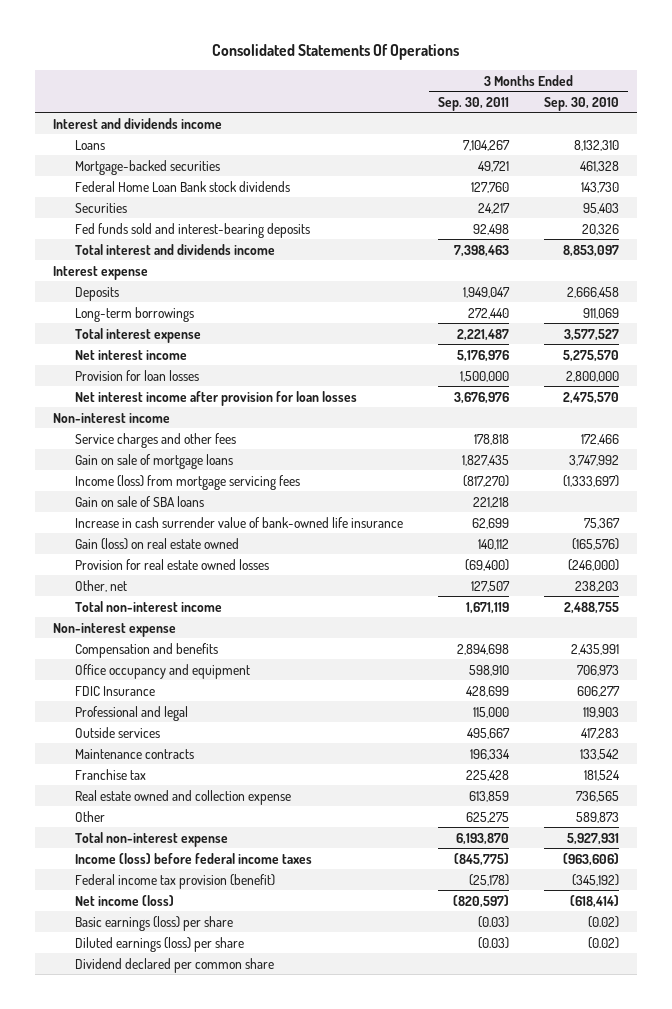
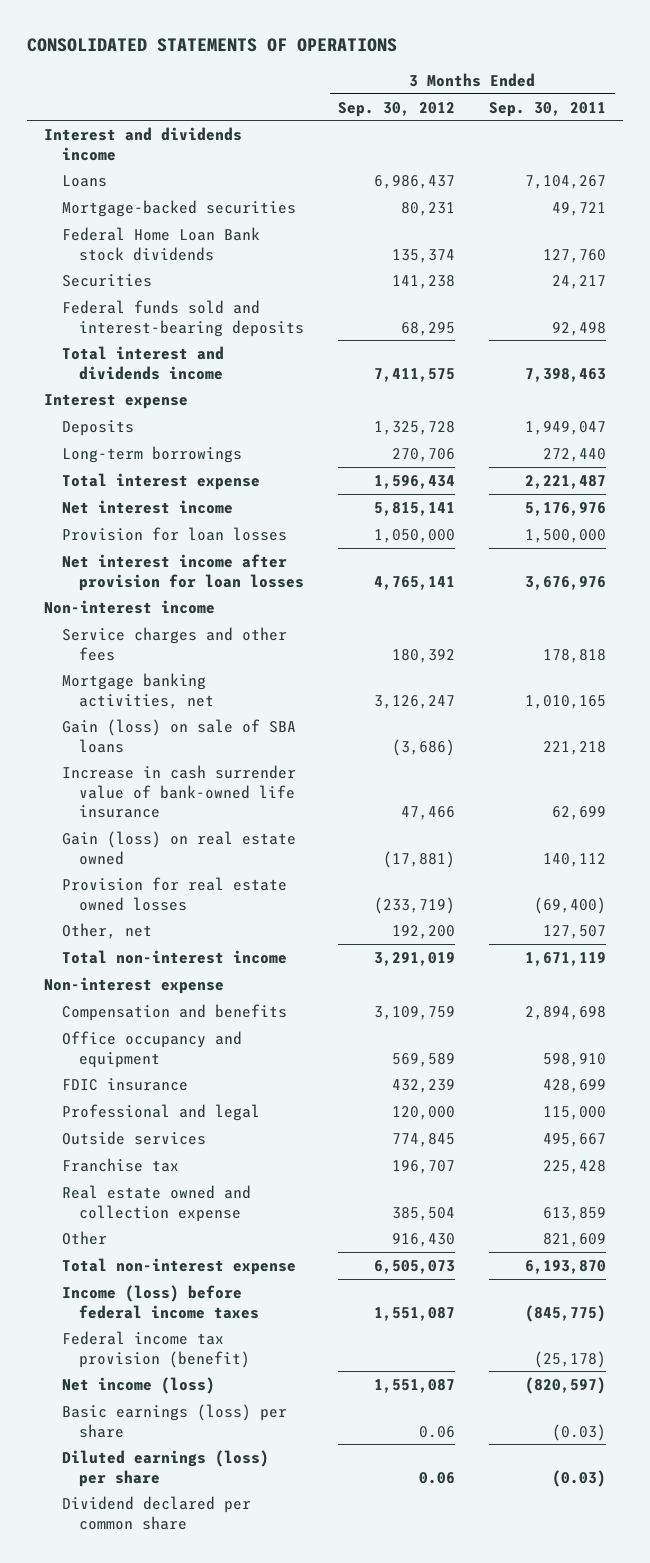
[212,44,460,61] Consolidated Statements Of Operations -> [27,38,398,53] CONSOLIDATED STATEMENTS OF OPERATIONS
[544,96,620,111] Sep. 30, 2010 -> none
none -> [338,101,456,117] Sep. 30, 2012
[74,222,310,238] Fed funds sold and interest-bearing deposits -> [61,299,305,337] Federal funds sold and interest-bearing deposits
[74,453,233,469] Gain on sale of mortgage loans -> none
[74,474,300,490] Income (loss) from mortgage servicing fees -> none
none -> [61,672,215,709] Mortgage banking activities, net
[74,495,204,507] Gain on sale of SBA loans -> [61,718,296,753] Gain (loss) on sale of SBA loans
[74,685,155,696] FDIC Insurance -> [61,1077,188,1091] FDIC insurance
[74,748,194,759] Maintenance contracts -> none
[465,811,509,823] 625,275 -> [543,1232,607,1247] 821,609

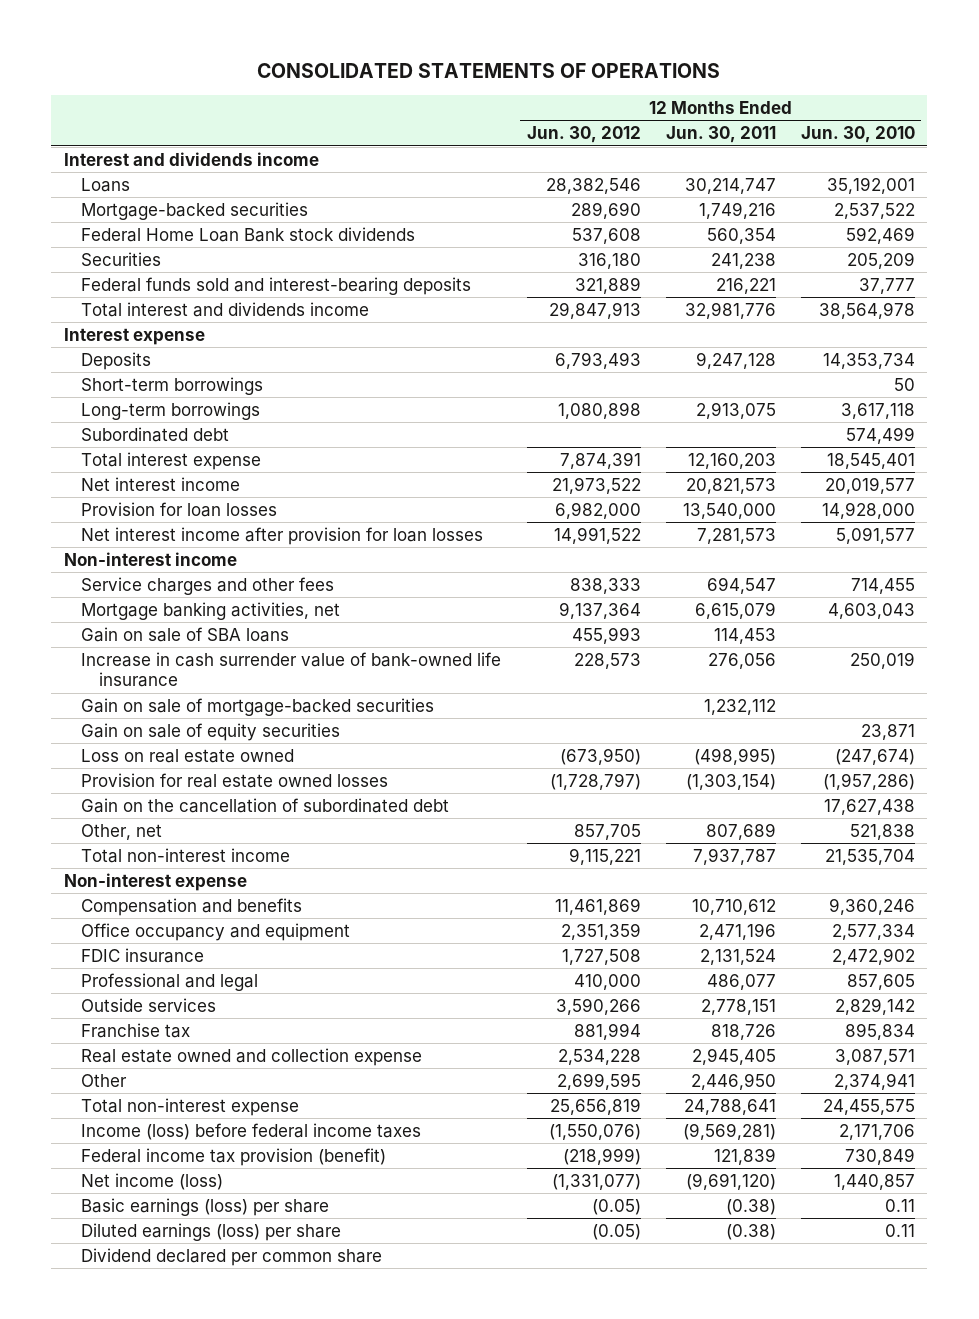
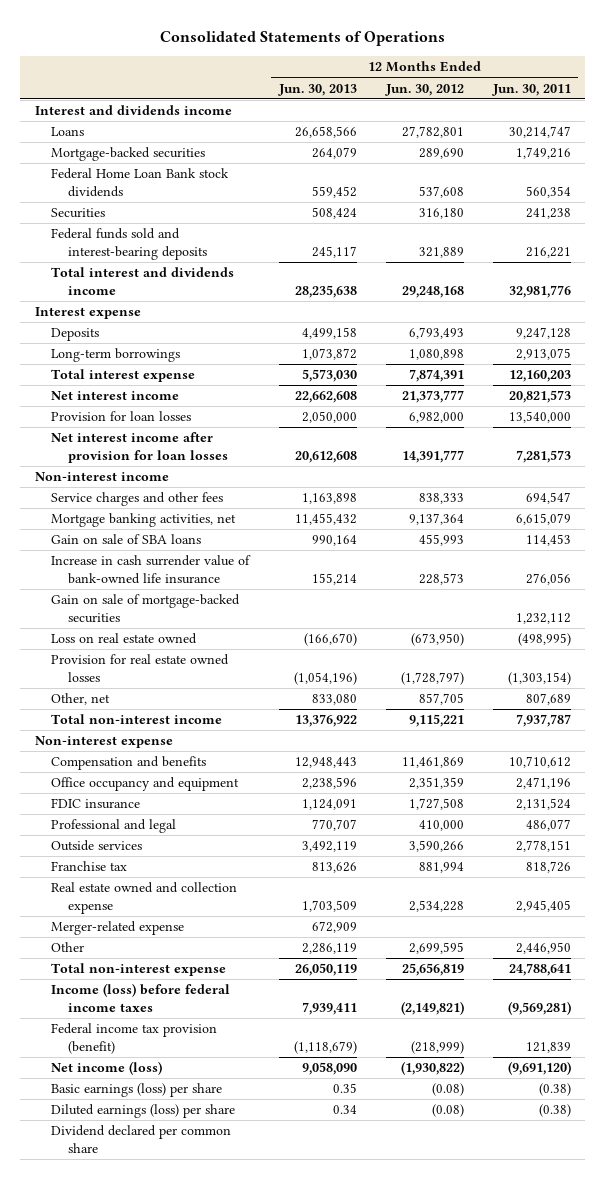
[257,63,721,79] CONSOLIDATED STATEMENTS OF OPERATIONS -> [159,31,445,47] Consolidated Statements of Operations
[800,126,915,144] Jun. 30, 2010 -> none
none -> [277,83,357,96] Jun. 30, 2013
[545,177,641,194] 28,382,546 -> [401,126,464,139] 27,782,801
[548,301,641,319] 29,847,913 -> [401,285,464,298] 29,248,168
[81,376,264,395] Short-term borrowings -> none
[81,426,230,442] Subordinated debt -> none
[551,476,641,494] 21,973,522 -> [401,390,464,404] 21,373,777
[553,526,641,544] 14,991,522 -> [401,449,464,463] 14,391,777
[81,722,341,741] Gain on sale of equity securities -> none
[81,797,450,813] Gain on the cancellation of subordinated debt -> none
none -> [51,921,185,936] Merger-related expense
[548,1123,641,1140] (1,550,076) -> [400,1000,464,1015] (2,149,821)
[551,1173,641,1190] (1,331,077) -> [400,1061,464,1076] (1,930,822)
[591,1198,641,1215] (0.05) -> [431,1083,464,1097] (0.08)
[591,1223,641,1240] (0.05) -> [431,1104,464,1118] (0.08)

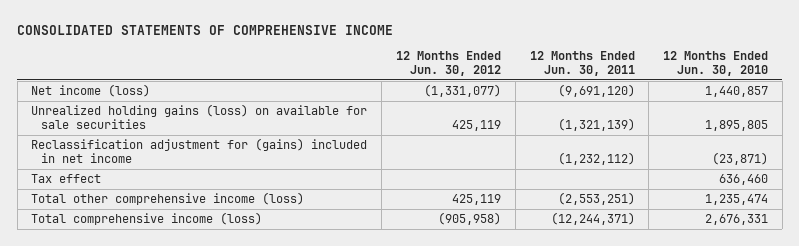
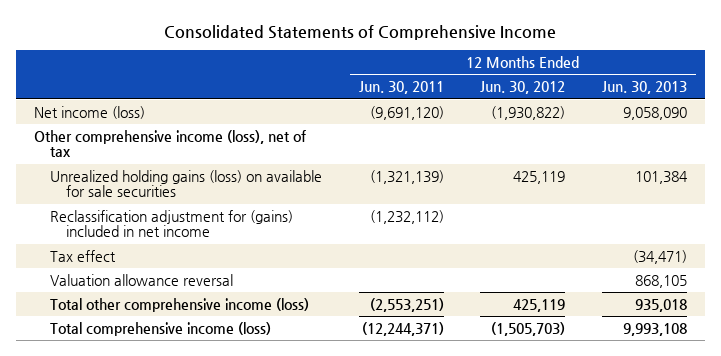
[17,24,394,35] CONSOLIDATED STATEMENTS OF COMPREHENSIVE INCOME -> [164,24,557,40] Consolidated Statements of Comprehensive Income
[663,50,769,77] 12 Months Ended Jun. 30, 2010 -> none
none -> [601,81,687,95] Jun. 30, 2013
[423,83,501,97] (1,331,077) -> [491,105,566,120] (1,930,822)
none -> [33,129,306,158] Other comprehensive income (loss), net of tax
none -> [50,273,234,286] Valuation allowance reversal
[437,211,501,225] (905,958) -> [491,321,566,336] (1,505,703)

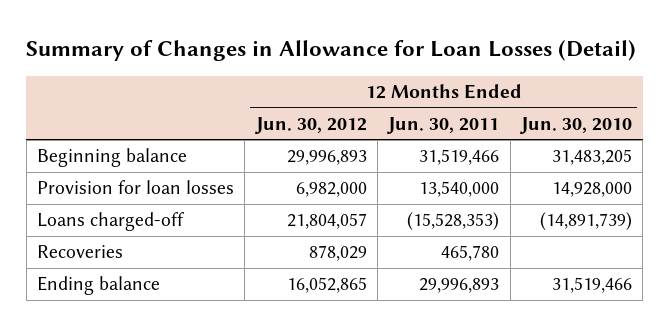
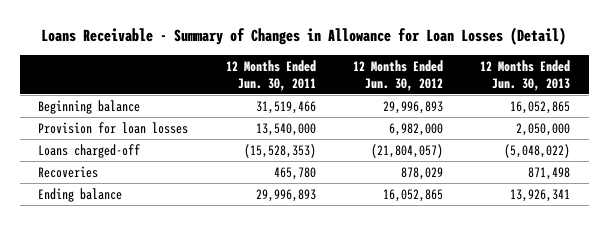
[26,40,637,62] Summary of Changes in Allowance for Loan Losses (Detail) -> [41,27,567,46] Loans Receivable - Summary of Changes in Allowance for Loan Losses (Detail)
[519,116,632,134] Jun. 30, 2010 -> none
none -> [480,59,571,91] 12 Months Ended Jun. 30, 2013
[286,213,367,230] 21,804,057 -> [371,143,444,158] (21,804,057)

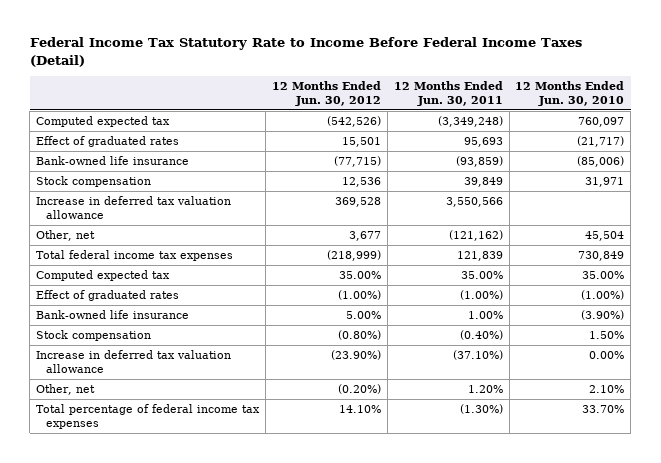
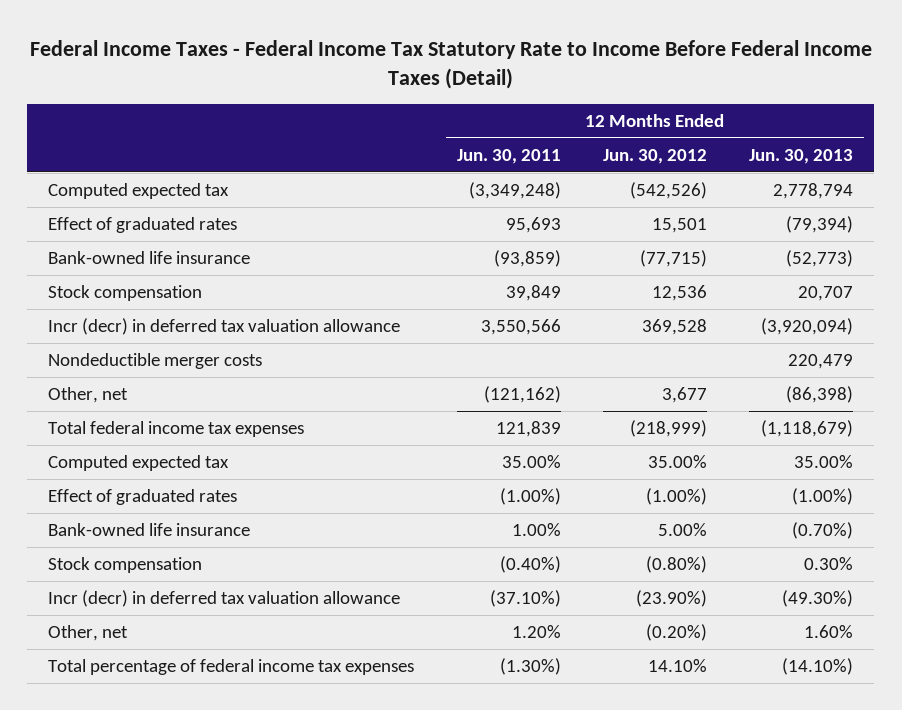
[29,37,582,67] Federal Income Tax Statutory Rate to Income Before Federal Income Taxes (Detail) -> [29,40,872,90] Federal Income Taxes - Federal Income Tax Statutory Rate to Income Before Federal Income Taxes (Detail)
[515,81,625,106] 12 Months Ended Jun. 30, 2010 -> none
none -> [749,148,854,164] Jun. 30, 2013
[36,196,232,219] Increase in deferred tax valuation allowance -> [48,317,401,335] Incr (decr) in deferred tax valuation allowance
none -> [48,352,263,369] Nondeductible merger costs
[36,350,232,373] Increase in deferred tax valuation allowance -> [48,589,401,607] Incr (decr) in deferred tax valuation allowance

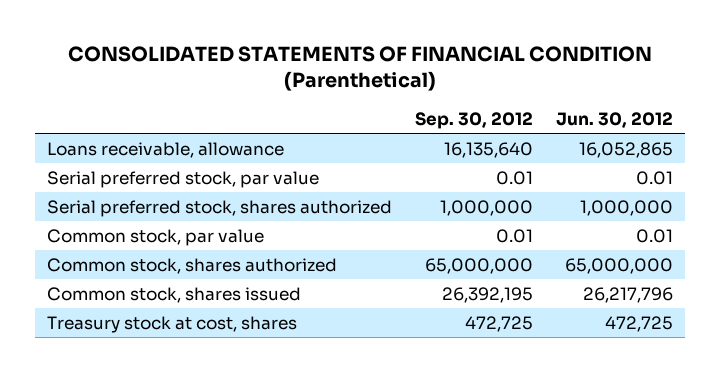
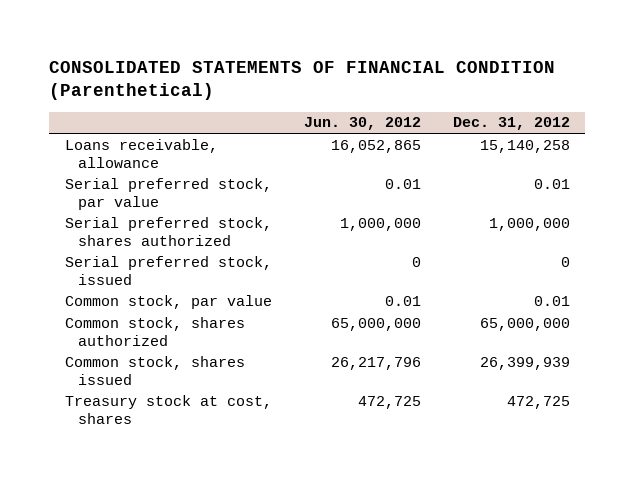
[414,111,533,129] Sep. 30, 2012 -> none
none -> [452,117,570,131] Dec. 31, 2012
none -> [65,255,273,285] Serial preferred stock, issued

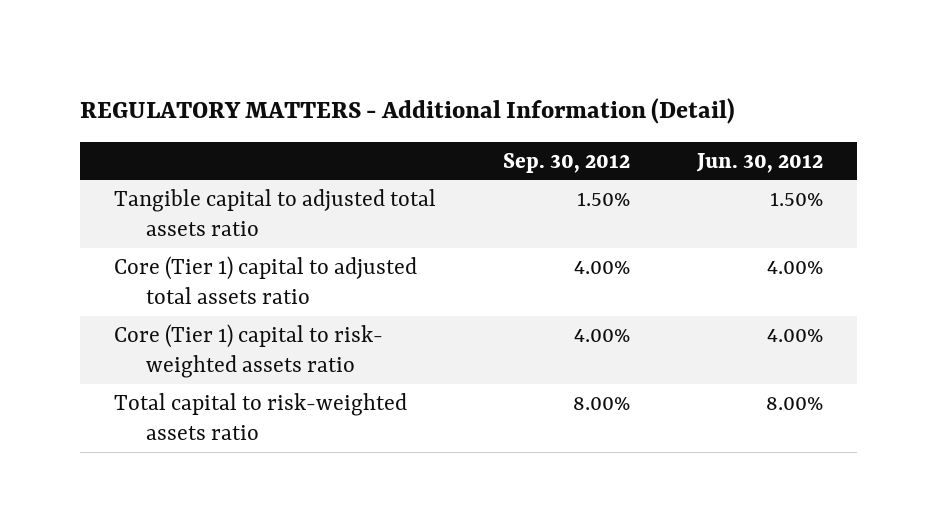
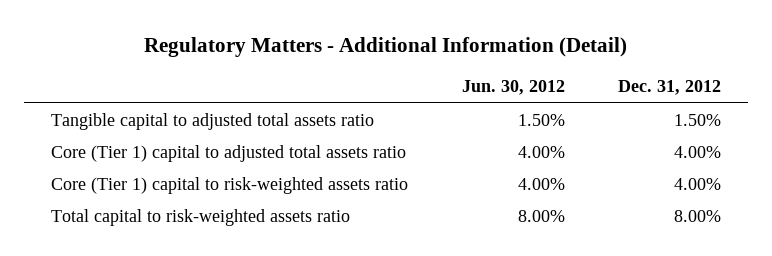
[80,97,736,124] REGULATORY MATTERS - Additional Information (Detail) -> [144,37,628,58] Regulatory Matters - Additional Information (Detail)
[503,152,631,173] Sep. 30, 2012 -> none
none -> [618,80,722,96] Dec. 31, 2012
[113,323,383,379] Core (Tier 1) capital to risk- weighted assets ratio -> [51,177,409,195] Core (Tier 1) capital to risk-weighted assets ratio

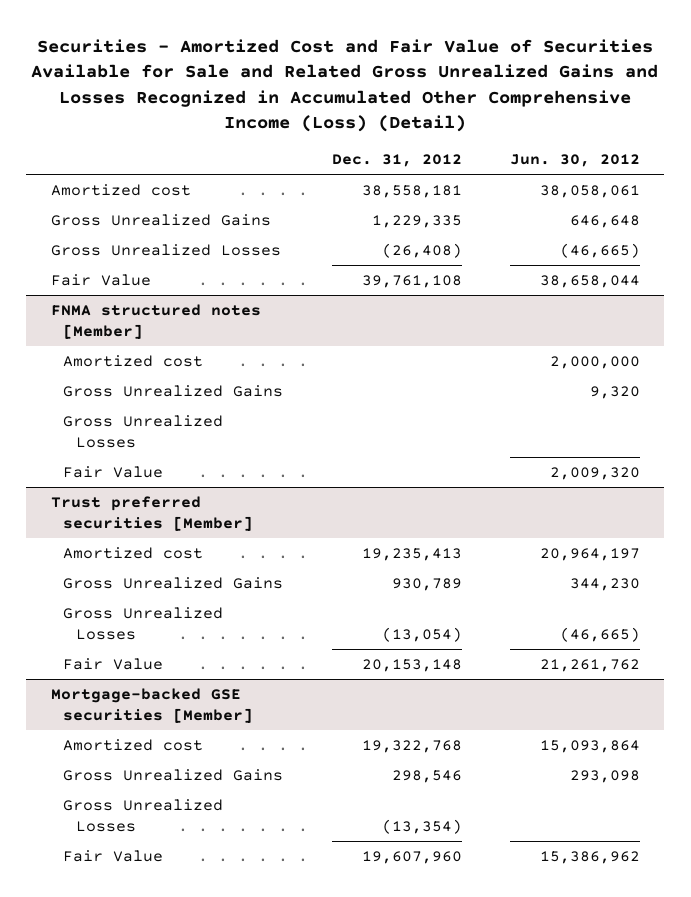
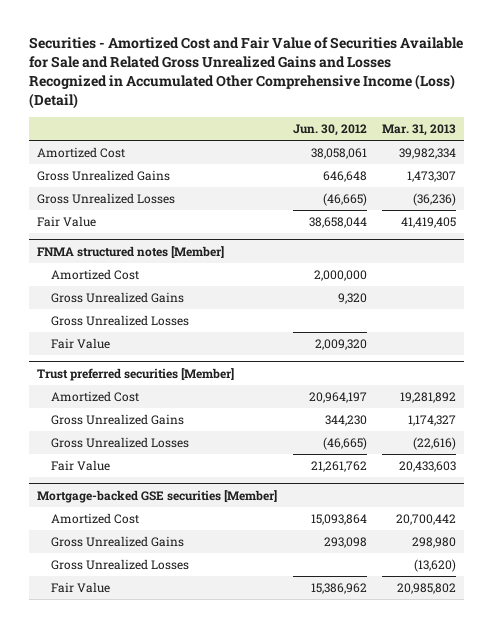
[331,154,462,168] Dec. 31, 2012 -> none
none -> [381,123,456,136] Mar. 31, 2013
[50,183,191,196] Amortized cost -> [37,147,126,159] Amortized Cost
[63,354,204,367] Amortized cost -> [50,269,139,281] Amortized Cost
[63,546,204,559] Amortized cost -> [50,391,139,403] Amortized Cost
[63,738,204,751] Amortized cost -> [50,513,139,525] Amortized Cost

